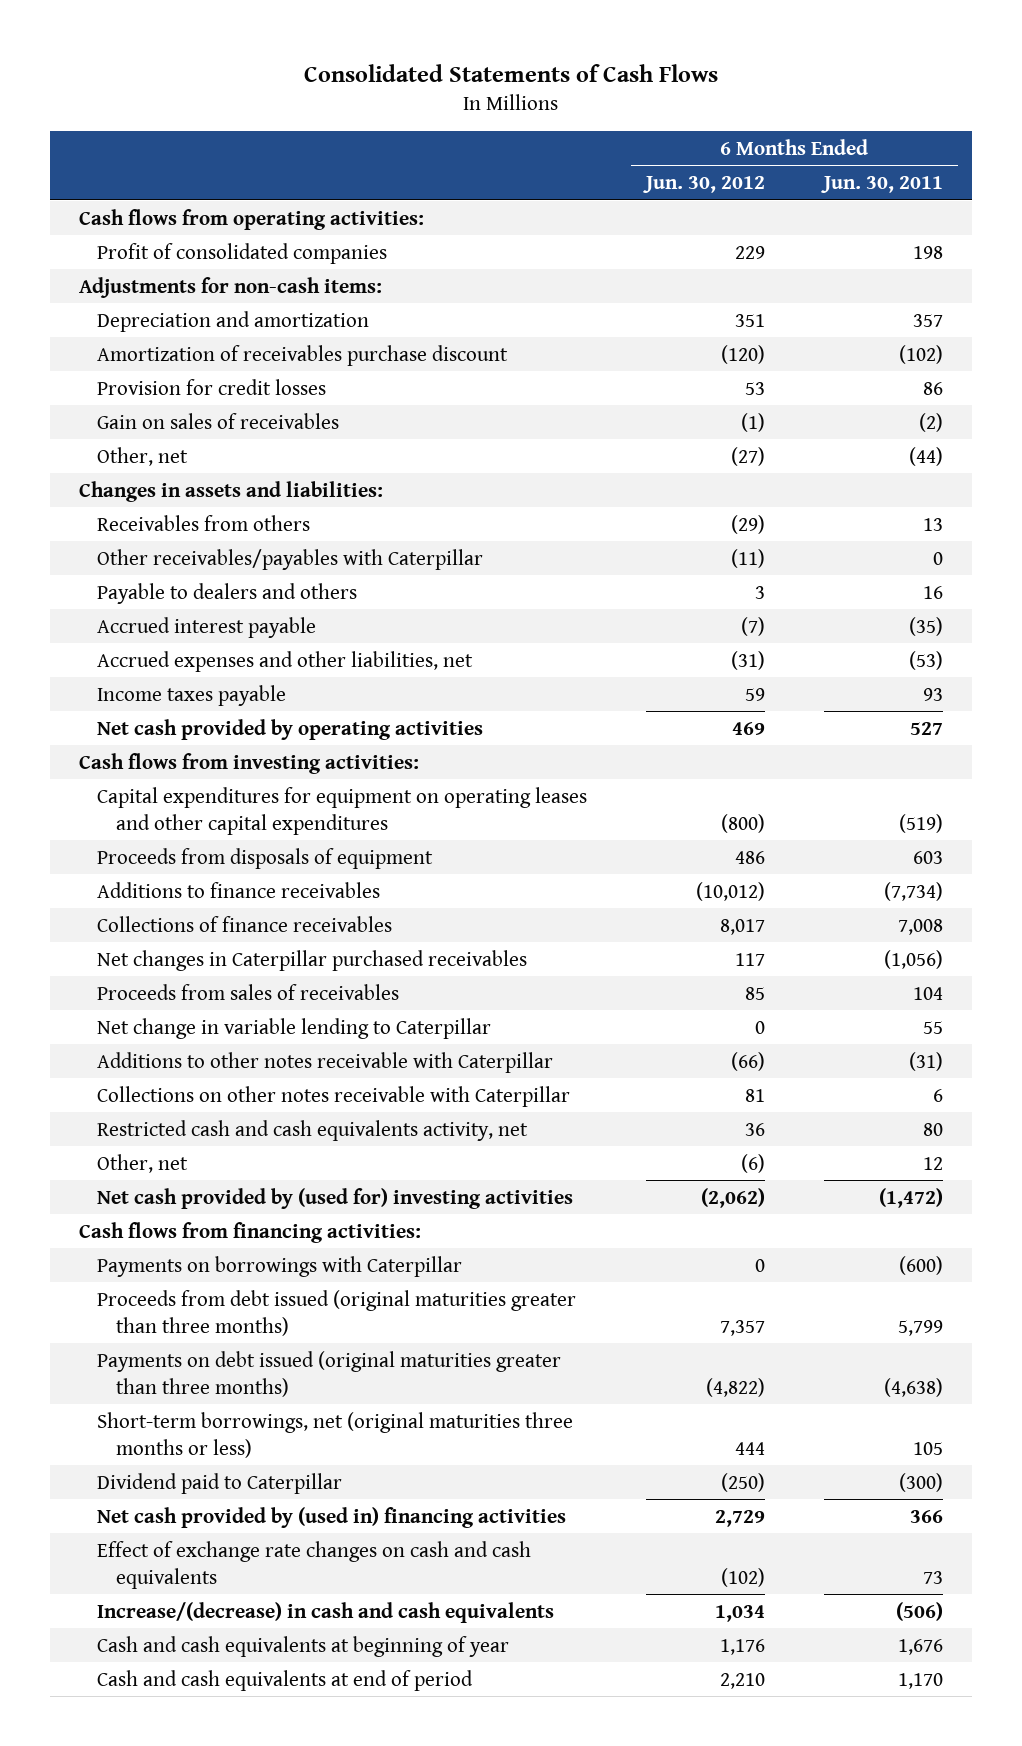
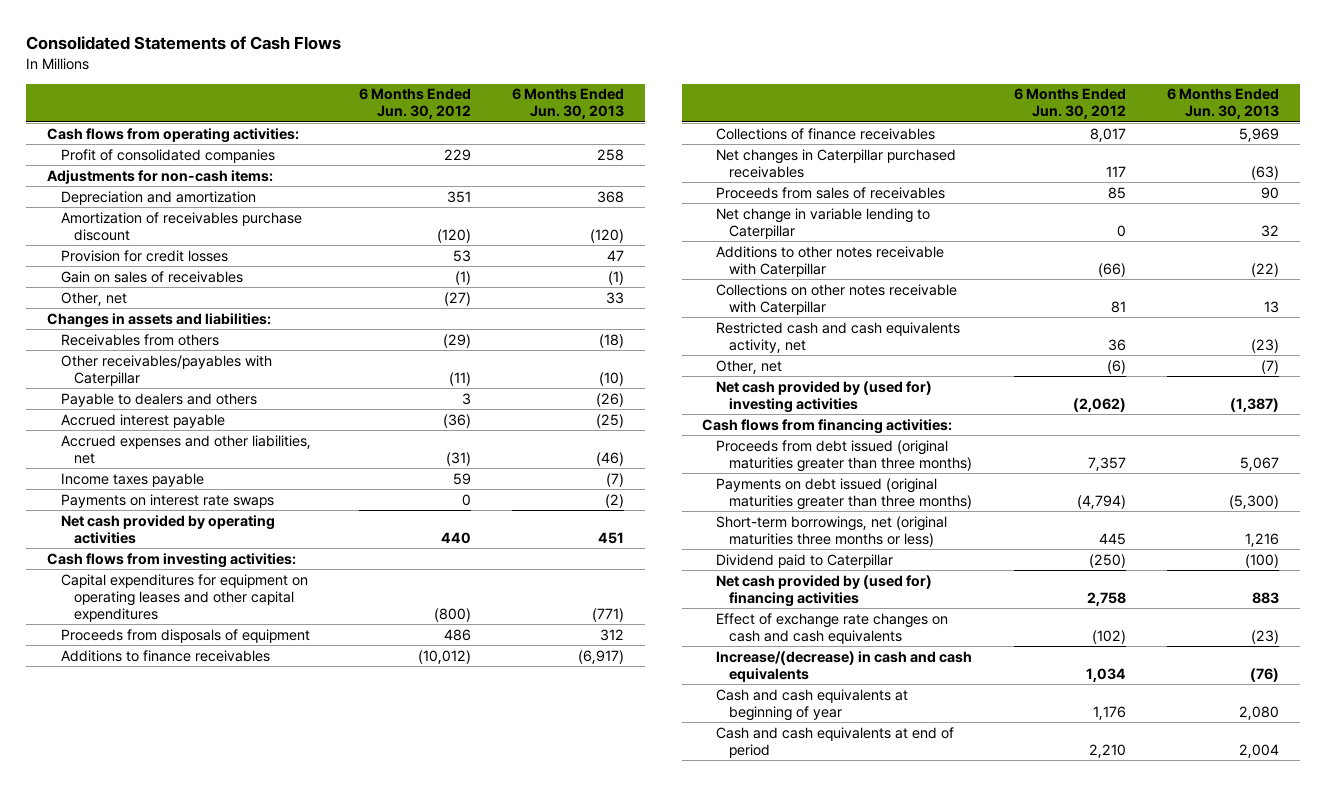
[820,176,943,194] Jun. 30, 2011 -> none
none -> [512,88,625,120] 6 Months Ended Jun. 30, 2013
[741,616,766,636] (7) -> [442,413,471,428] (36)
none -> [60,493,274,508] Payments on interest rate swaps
[732,721,766,735] 469 -> [440,531,471,544] 440
[97,1255,463,1277] Payments on borrowings with Caterpillar -> none
[706,1377,766,1397] (4,822) -> [1076,494,1126,509] (4,794)
[735,1441,766,1455] 444 -> [1098,532,1126,545] 445
[97,1506,567,1528] Net cash provided by (used in) financing activities -> [715,574,932,607] Net cash provided by (used for) financing activities
[715,1509,766,1527] 2,729 -> [1086,591,1126,606] 2,758

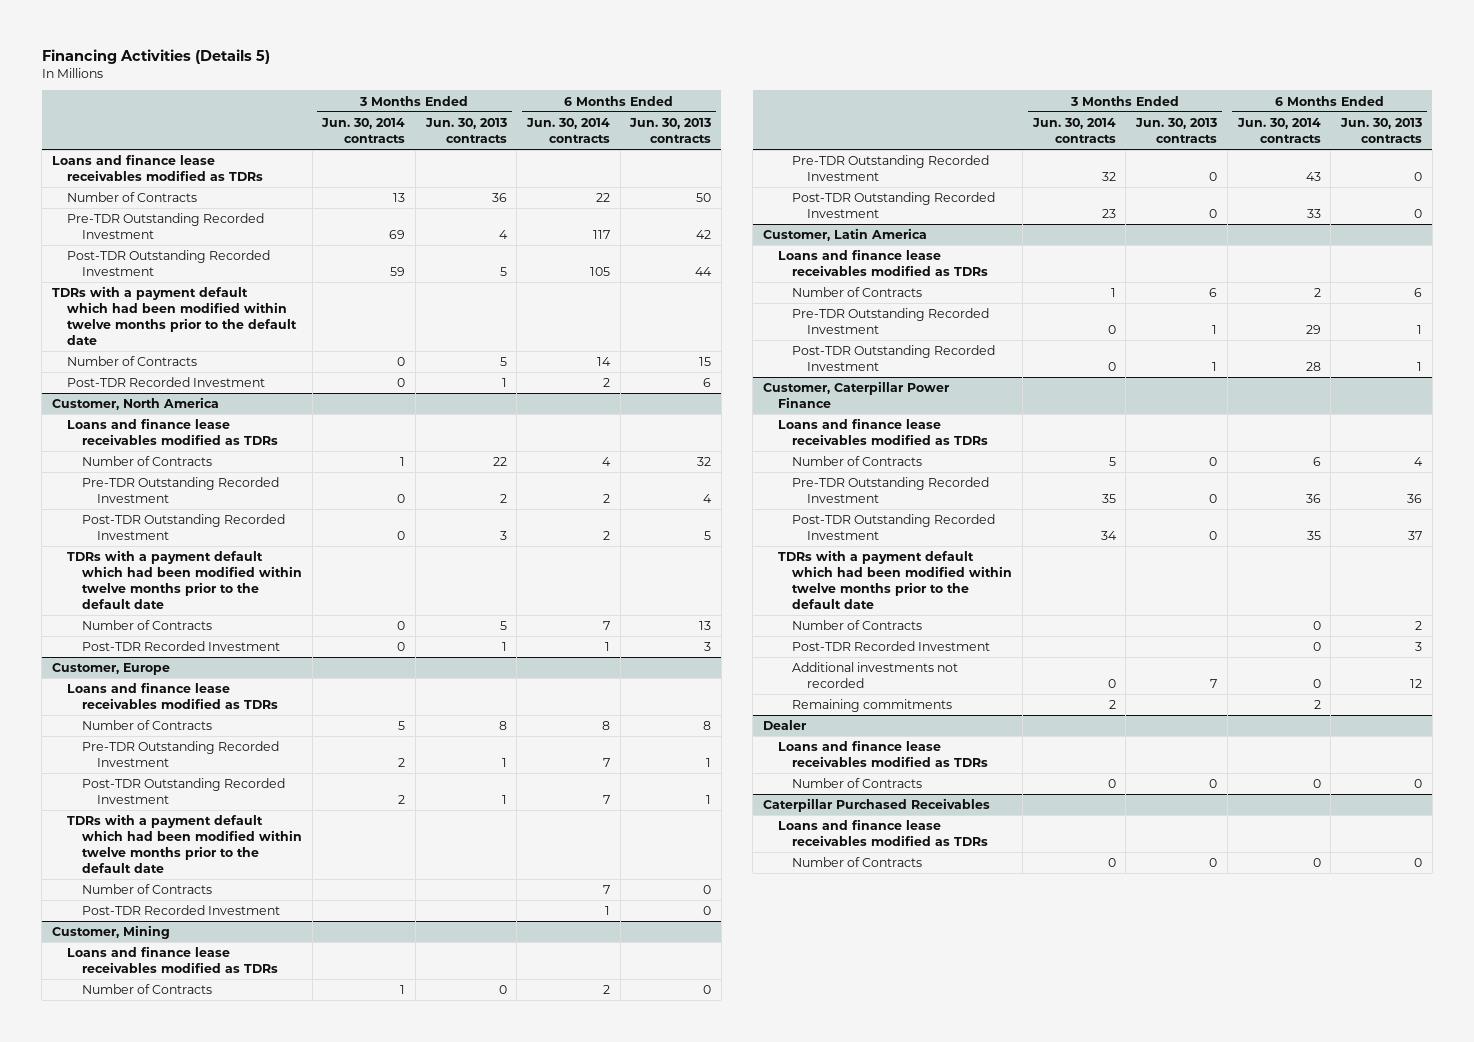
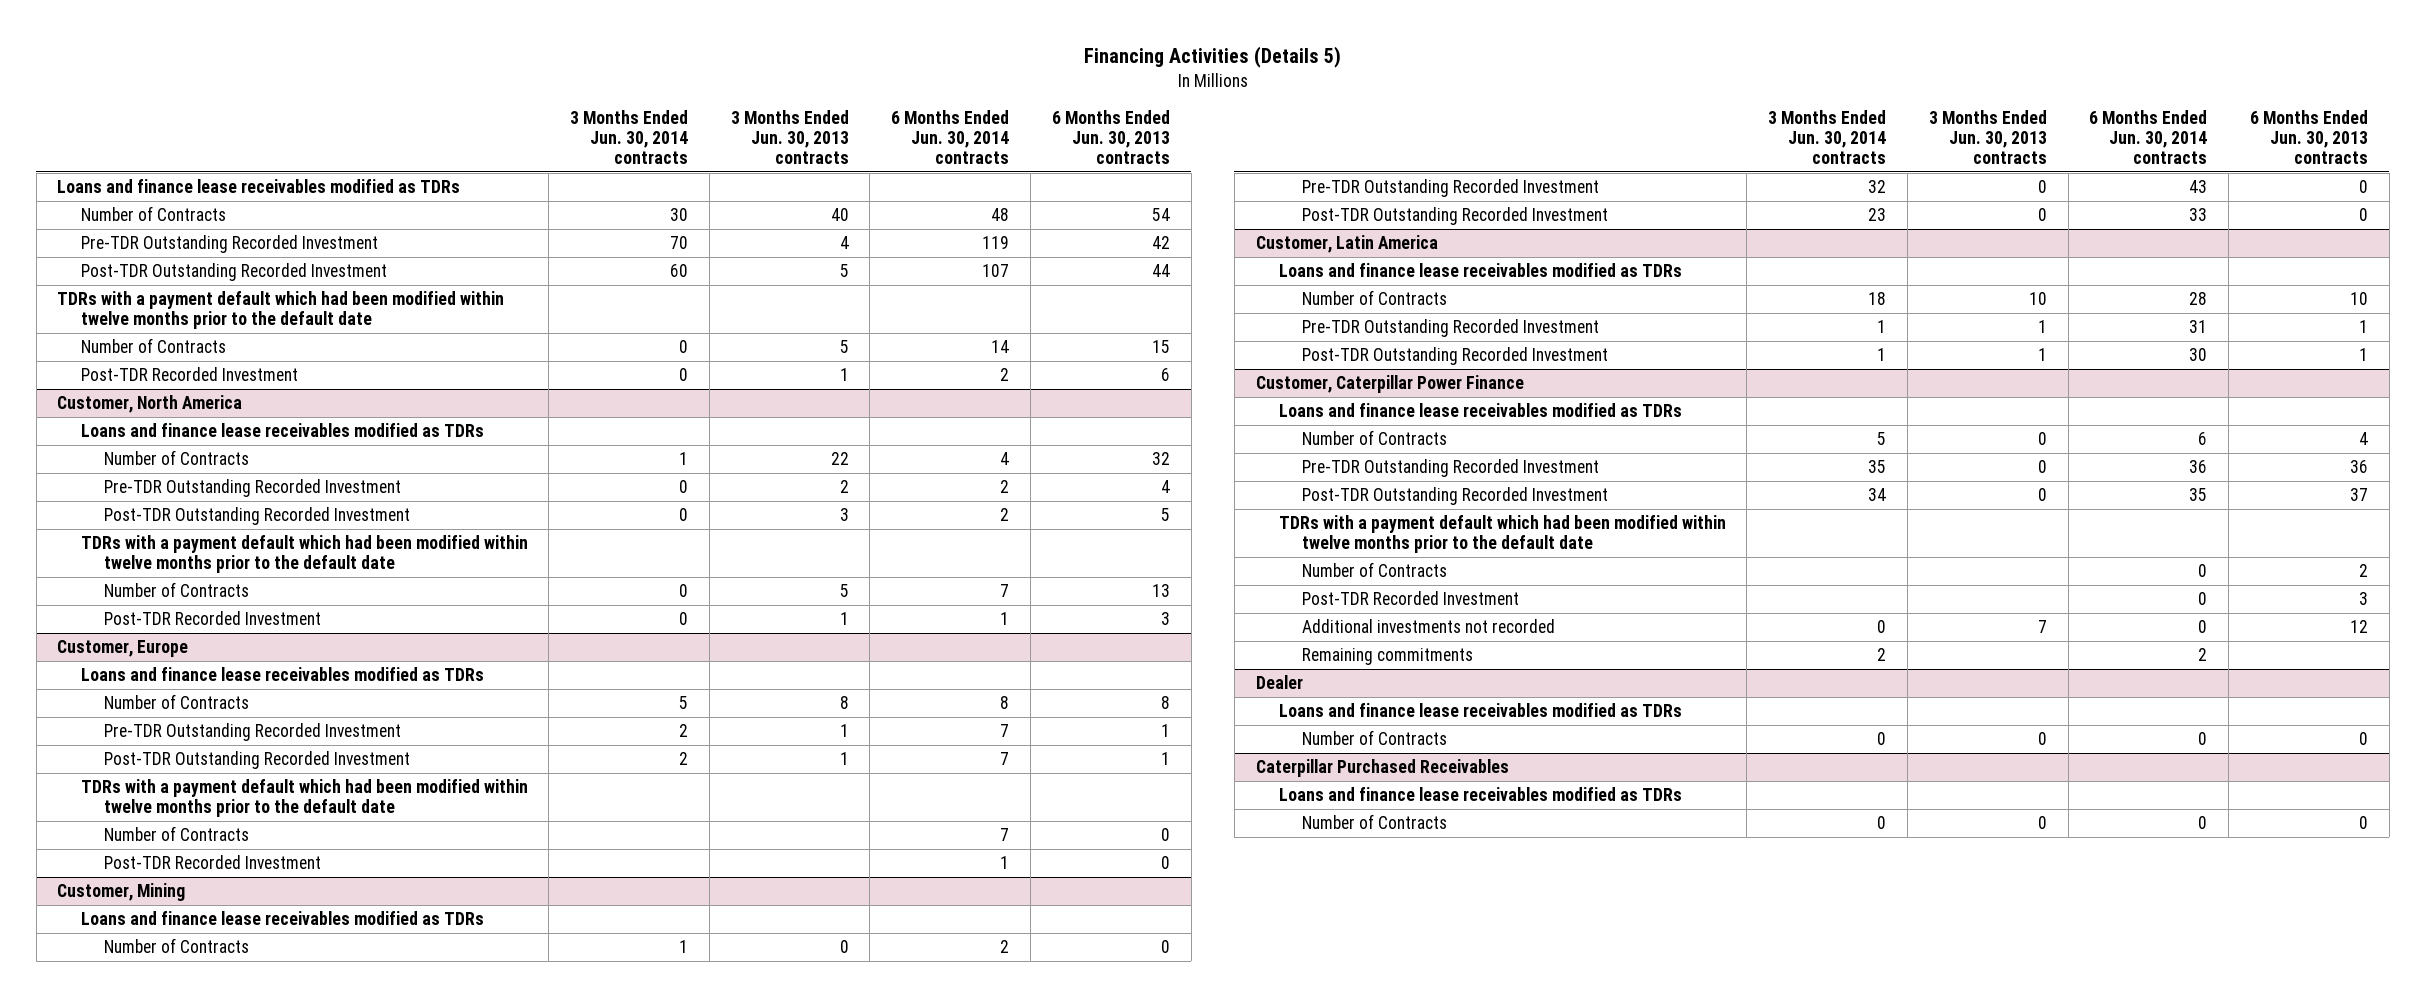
[393,193,406,203] 13 -> [670,207,689,221] 30
[491,193,507,203] 36 -> [830,207,849,221] 40
[595,193,610,203] 22 -> [991,207,1010,221] 48
[696,193,712,203] 50 -> [1151,207,1170,221] 54
[389,230,406,240] 69 -> [670,235,689,249] 70
[592,230,610,240] 117 -> [982,235,1010,249] 119
[390,267,406,277] 59 -> [670,263,689,277] 60
[589,267,610,277] 105 -> [982,263,1010,277] 107
[1110,288,1116,298] 1 -> [1868,291,1887,305] 18
[1209,288,1218,298] 6 -> [2028,291,2047,305] 10
[1313,288,1321,298] 2 -> [2189,291,2208,305] 28
[1413,288,1422,298] 6 -> [2349,291,2368,305] 10
[1107,325,1116,335] 0 -> [1877,319,1887,333] 1
[1305,325,1321,335] 29 -> [2189,319,2208,333] 31
[1107,362,1116,372] 0 -> [1877,347,1887,361] 1
[1305,362,1321,372] 28 -> [2189,347,2208,361] 30

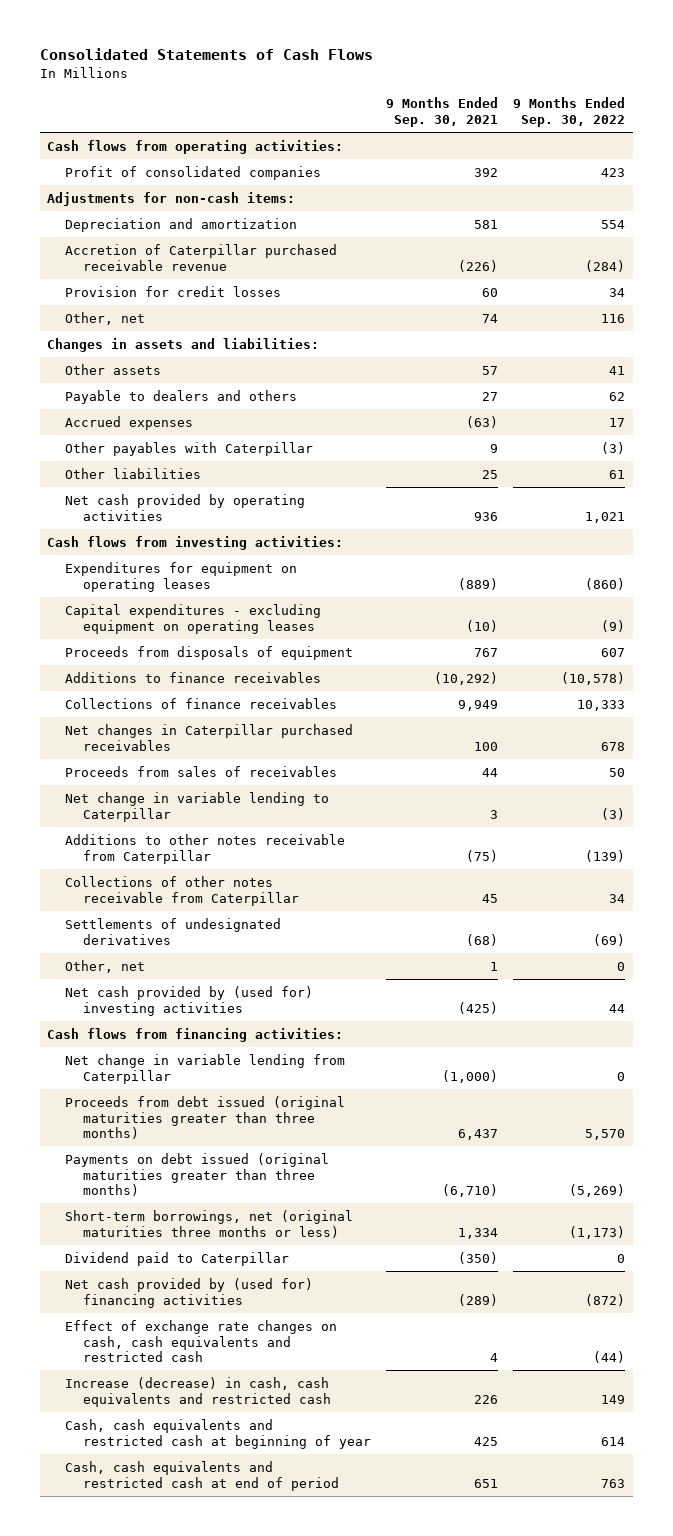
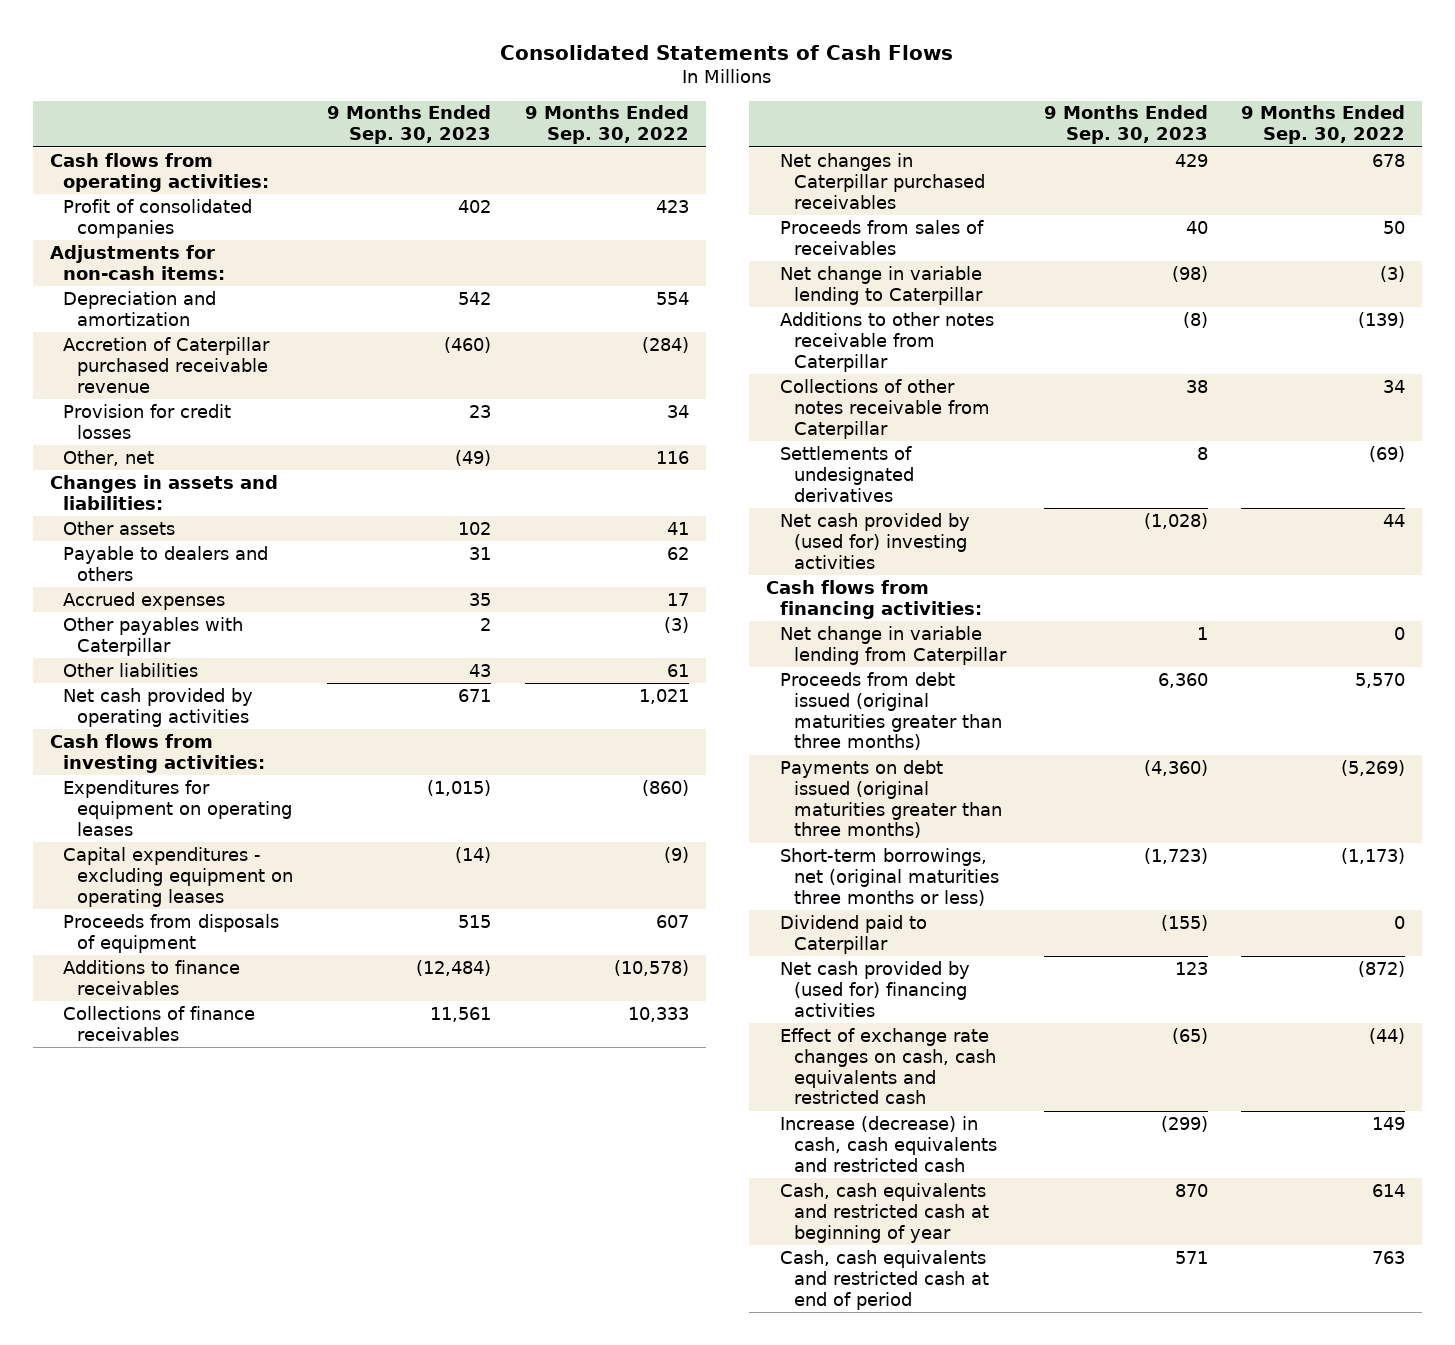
[386,97,499,128] 9 Months Ended Sep. 30, 2021 -> none
none -> [327,105,492,145] 9 Months Ended Sep. 30, 2023
[65,959,146,973] Other, net -> none

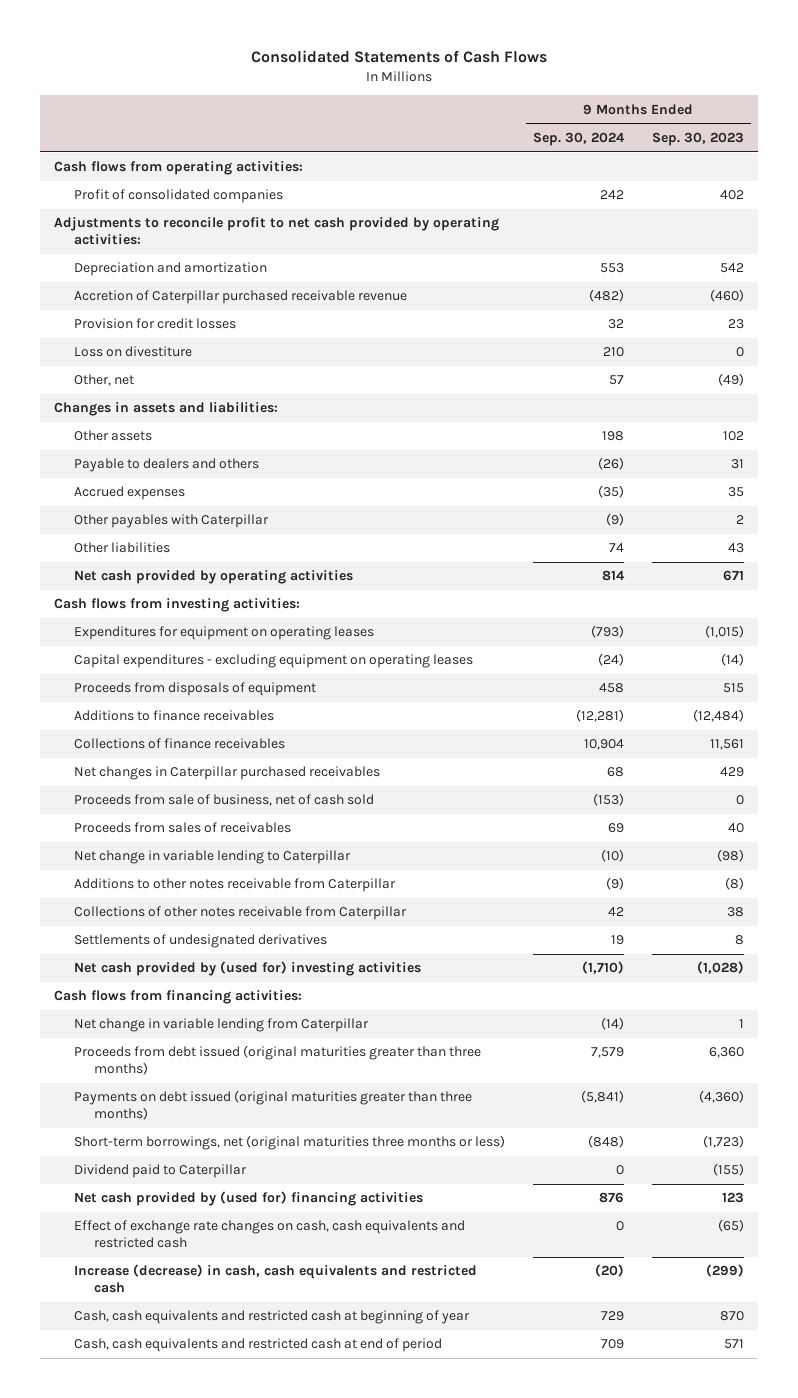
[524,105,689,145] 9 Months Ended Sep. 30, 2022 -> none
none -> [533,131,626,146] Sep. 30, 2024
[49,244,226,280] Adjustments for non-cash items: -> [54,217,500,246] Adjustments to reconcile profit to net cash provided by operating activities:
none -> [74,346,193,358] Loss on divestiture
none -> [74,794,375,807] Proceeds from sale of business, net of cash sold

